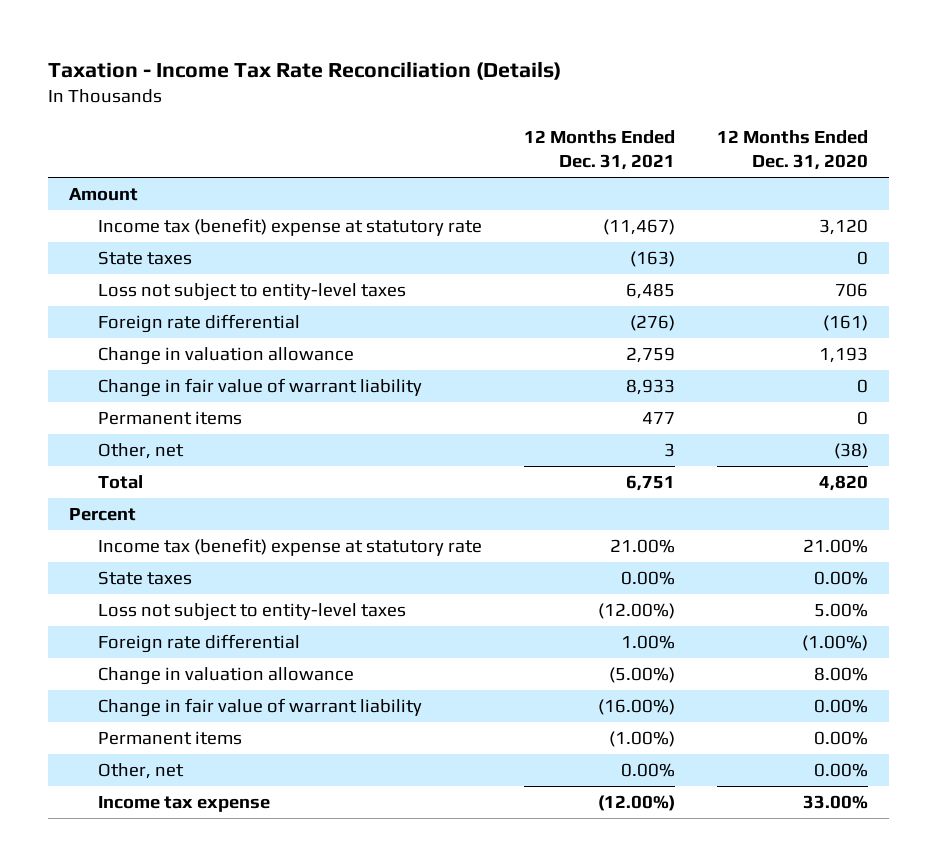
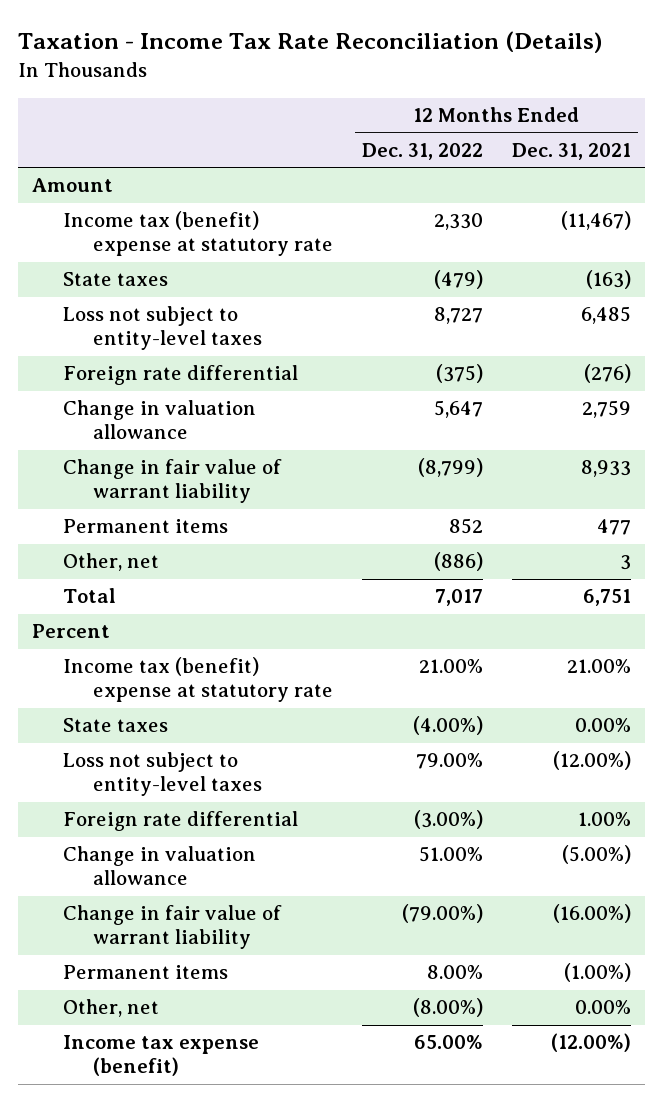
[716,130,868,171] 12 Months Ended Dec. 31, 2020 -> none
none -> [361,142,483,160] Dec. 31, 2022
[98,796,271,813] Income tax expense -> [62,1035,259,1077] Income tax expense (benefit)

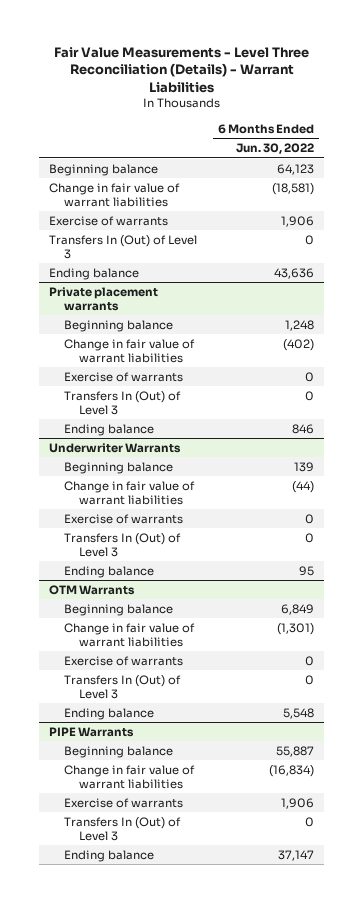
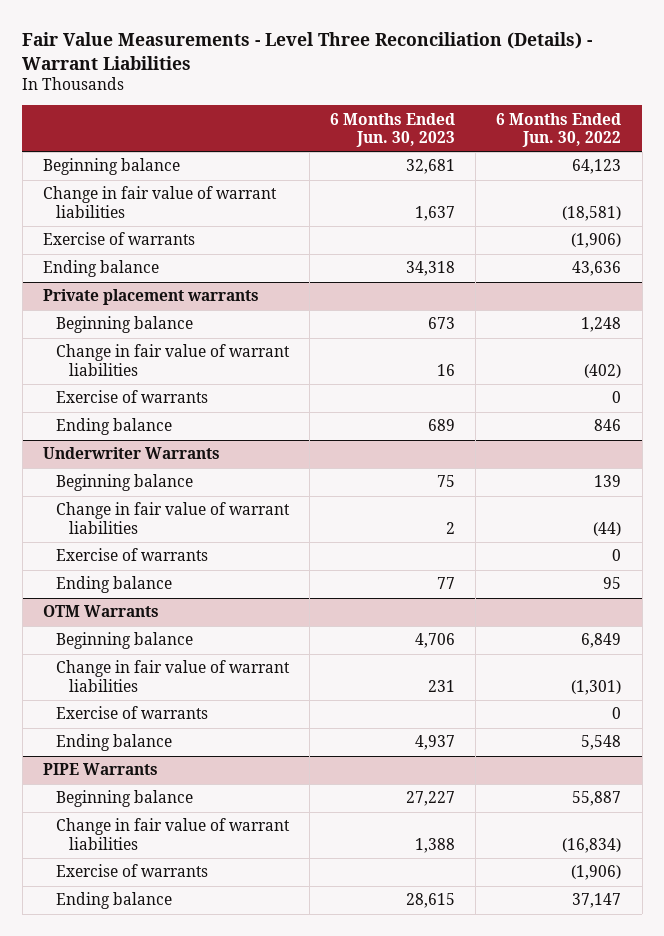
none -> [330,112,456,148] 6 Months Ended Jun. 30, 2023
[49,234,198,259] Transfers In (Out) of Level 3 -> none
[280,215,314,227] 1,906 -> [571,233,622,249] (1,906)
[63,390,181,415] Transfers In (Out) of Level 3 -> none
[63,532,181,557] Transfers In (Out) of Level 3 -> none
[63,674,181,699] Transfers In (Out) of Level 3 -> none
[63,816,181,841] Transfers In (Out) of Level 3 -> none
[280,797,314,809] 1,906 -> [571,865,622,881] (1,906)

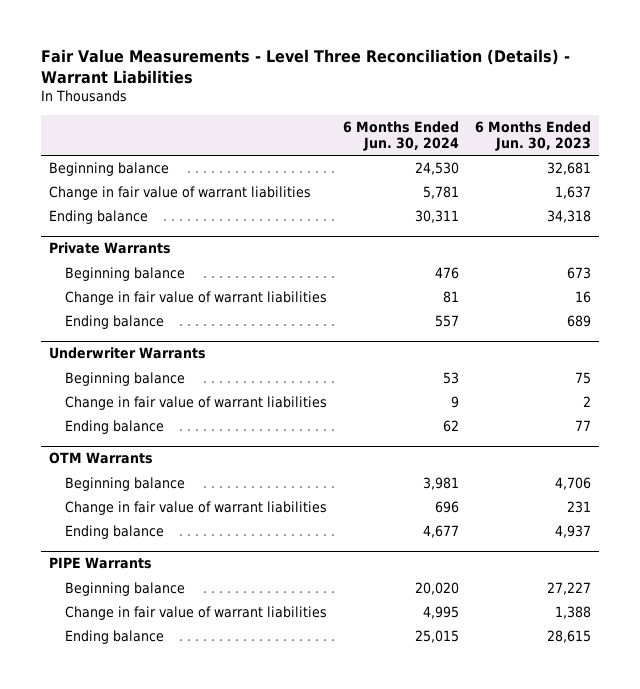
[496,112,622,148] 6 Months Ended Jun. 30, 2022 -> none
none -> [342,120,459,152] 6 Months Ended Jun. 30, 2024
[42,232,195,246] Exercise of warrants -> none
[42,289,259,306] Private placement warrants -> [48,242,171,255] Private Warrants
[55,390,208,404] Exercise of warrants -> none
[55,548,208,562] Exercise of warrants -> none
[55,706,208,720] Exercise of warrants -> none
[55,864,208,878] Exercise of warrants -> none

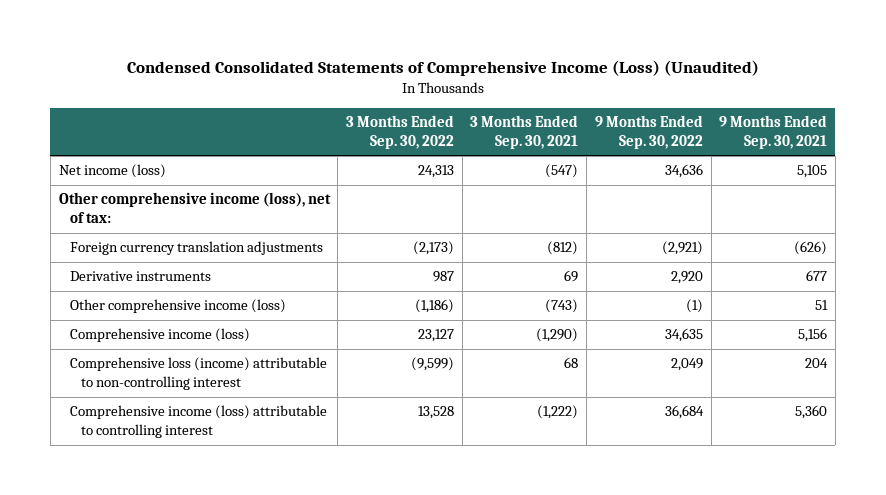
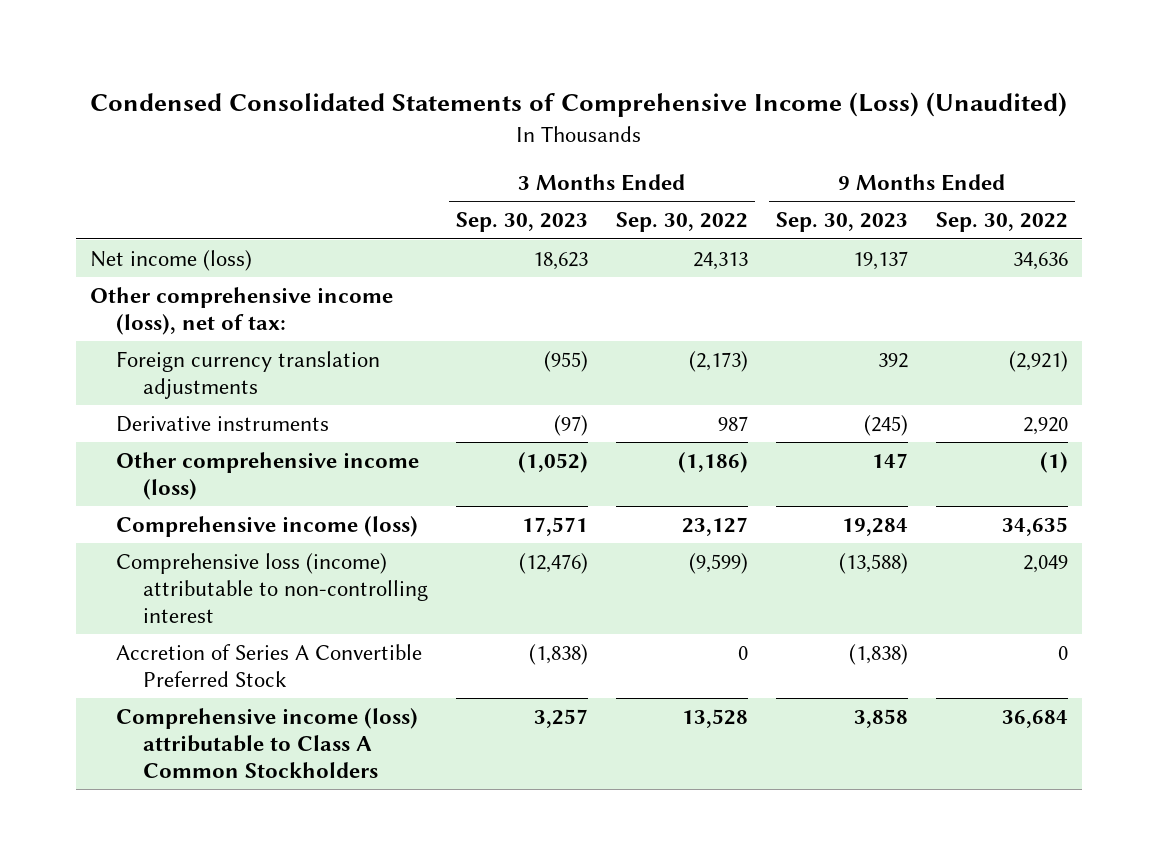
[470,115,579,149] 3 Months Ended Sep. 30, 2021 -> none
[719,115,828,149] 9 Months Ended Sep. 30, 2021 -> none
none -> [455,212,588,233] Sep. 30, 2023
none -> [775,212,908,233] Sep. 30, 2023
none -> [116,643,423,688] Accretion of Series A Convertible Preferred Stock
[69,405,327,439] Comprehensive income (loss) attributable to controlling interest -> [116,707,419,779] Comprehensive income (loss) attributable to Class A Common Stockholders

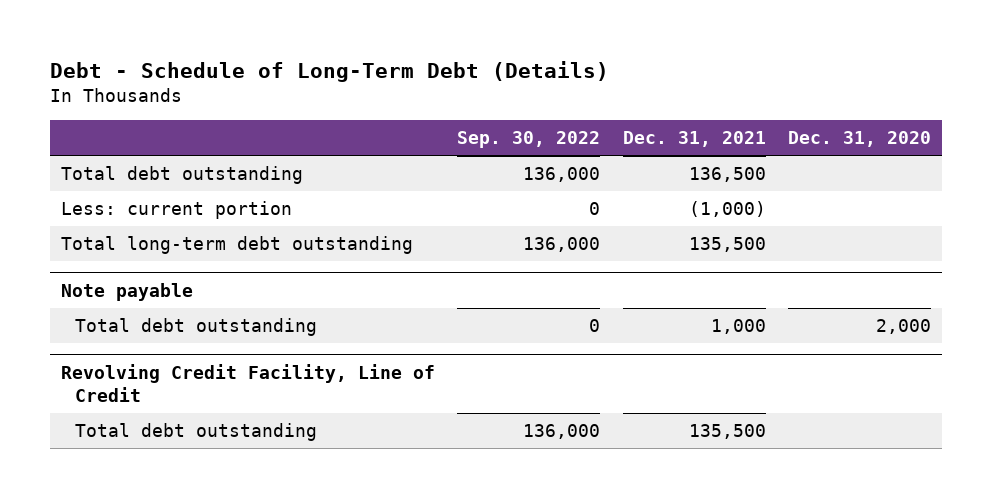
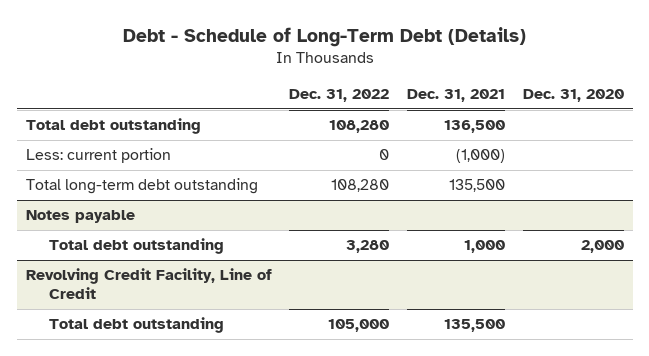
[457,131,601,149] Sep. 30, 2022 -> none
none -> [289,89,390,103] Dec. 31, 2022
[60,282,193,301] Note payable -> [25,210,135,224] Notes payable

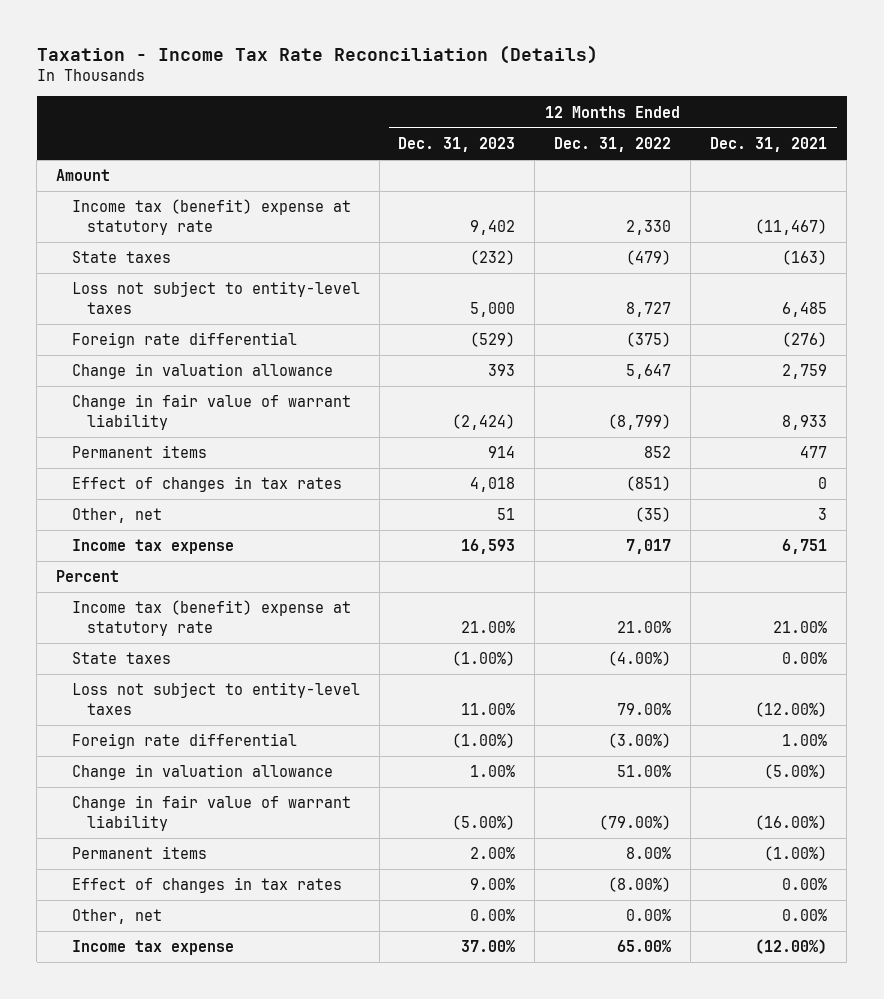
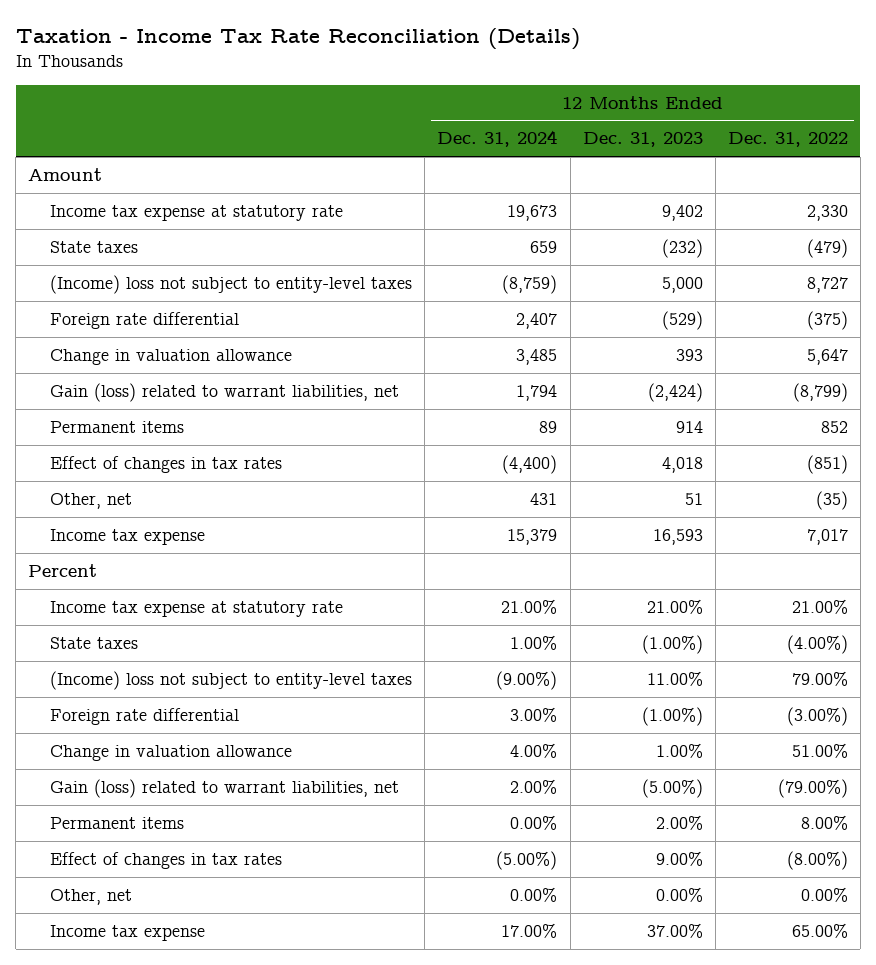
[710,137,828,153] Dec. 31, 2021 -> none
none -> [437,130,558,148] Dec. 31, 2024
[71,199,351,235] Income tax (benefit) expense at statutory rate -> [50,204,344,221] Income tax expense at statutory rate
[71,281,360,314] Loss not subject to entity-level taxes -> [50,274,413,294] (Income) loss not subject to entity-level taxes
[71,394,351,430] Change in fair value of warrant liability -> [50,382,400,402] Gain (loss) related to warrant liabilities, net
[71,600,351,636] Income tax (benefit) expense at statutory rate -> [50,600,344,617] Income tax expense at statutory rate
[71,682,360,715] Loss not subject to entity-level taxes -> [50,670,413,690] (Income) loss not subject to entity-level taxes
[71,795,351,831] Change in fair value of warrant liability -> [50,778,400,798] Gain (loss) related to warrant liabilities, net

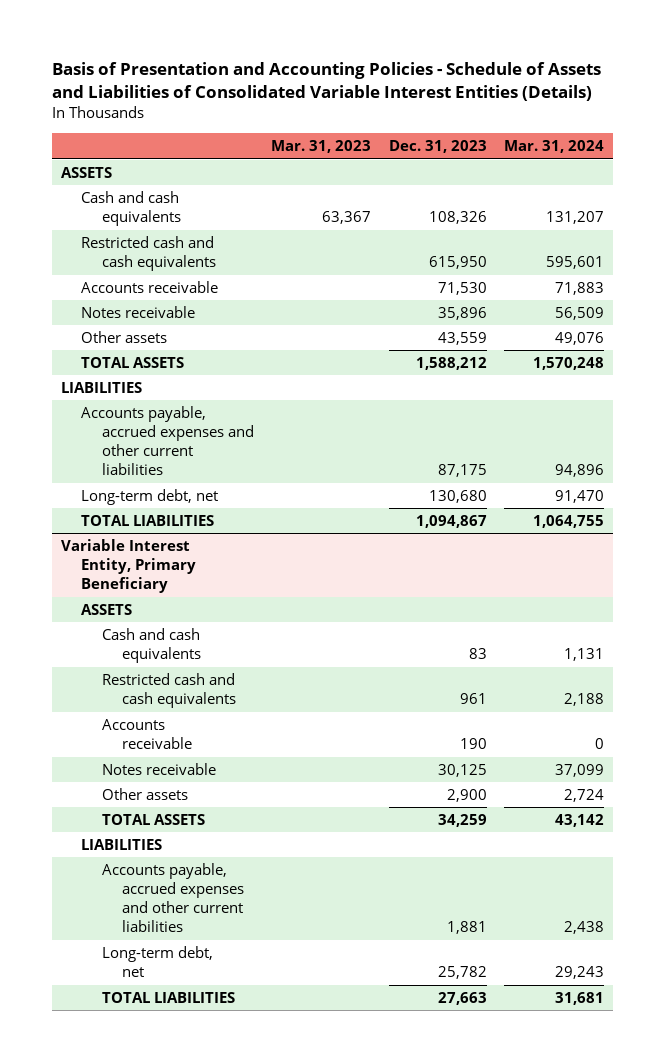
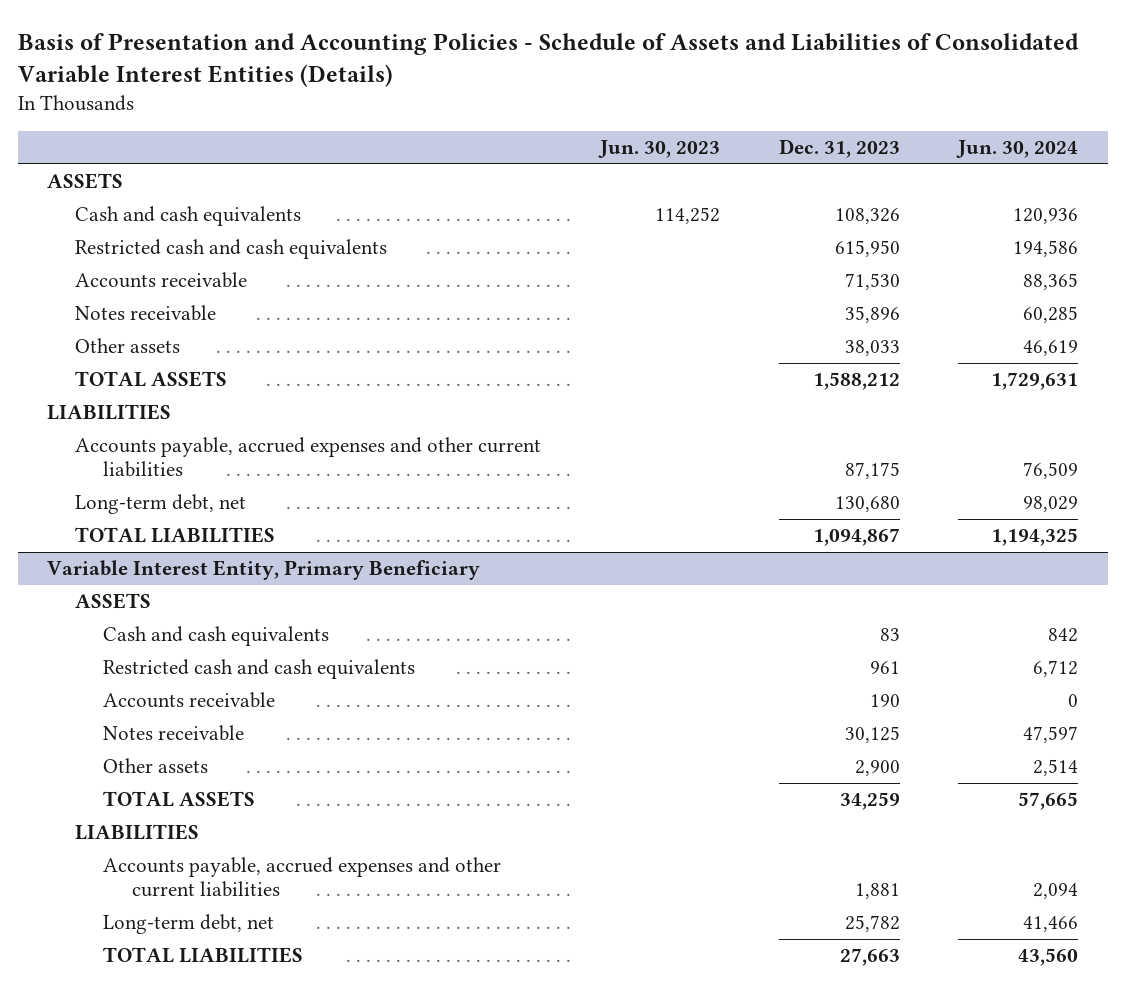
[271,140,372,154] Mar. 31, 2023 -> none
[504,140,605,154] Mar. 31, 2024 -> none
none -> [598,140,721,159] Jun. 30, 2023
none -> [956,140,1079,159] Jun. 30, 2024
[437,332,487,346] 43,559 -> [844,340,900,357] 38,033

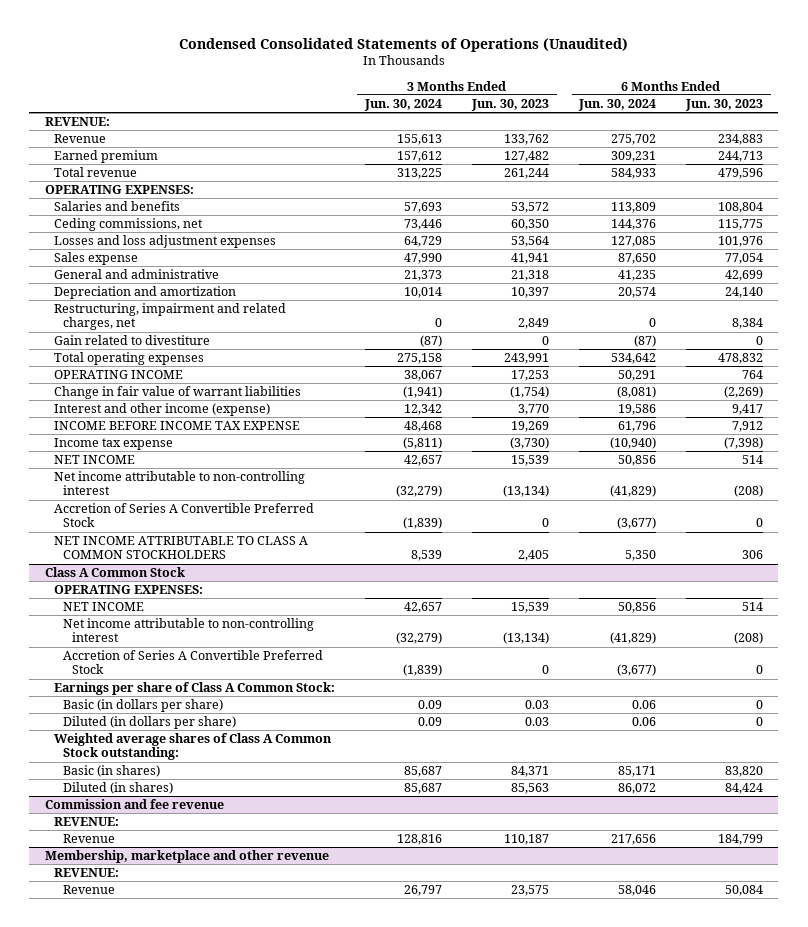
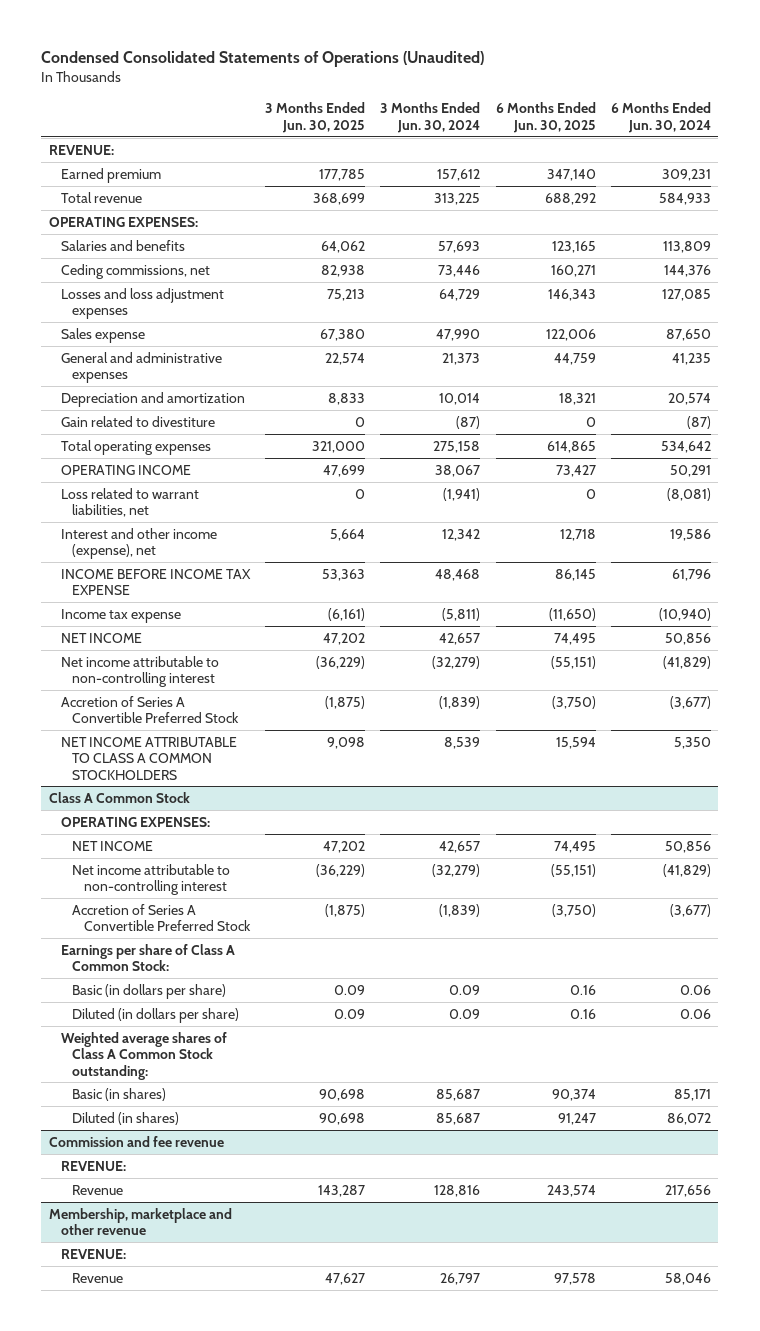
[471,98,550,111] Jun. 30, 2023 -> none
[685,98,764,111] Jun. 30, 2023 -> none
none -> [265,102,366,133] 3 Months Ended Jun. 30, 2025
none -> [495,102,596,133] 6 Months Ended Jun. 30, 2025
[53,134,106,144] Revenue -> none
[53,269,219,280] General and administrative -> [60,351,222,384] General and administrative expenses
[53,303,286,331] Restructuring, impairment and related charges, net -> none
[53,386,301,400] Change in fair value of warrant liabilities -> [60,487,199,518] Loss related to warrant liabilities, net
[53,403,270,417] Interest and other income (expense) -> [60,527,217,560] Interest and other income (expense), net

